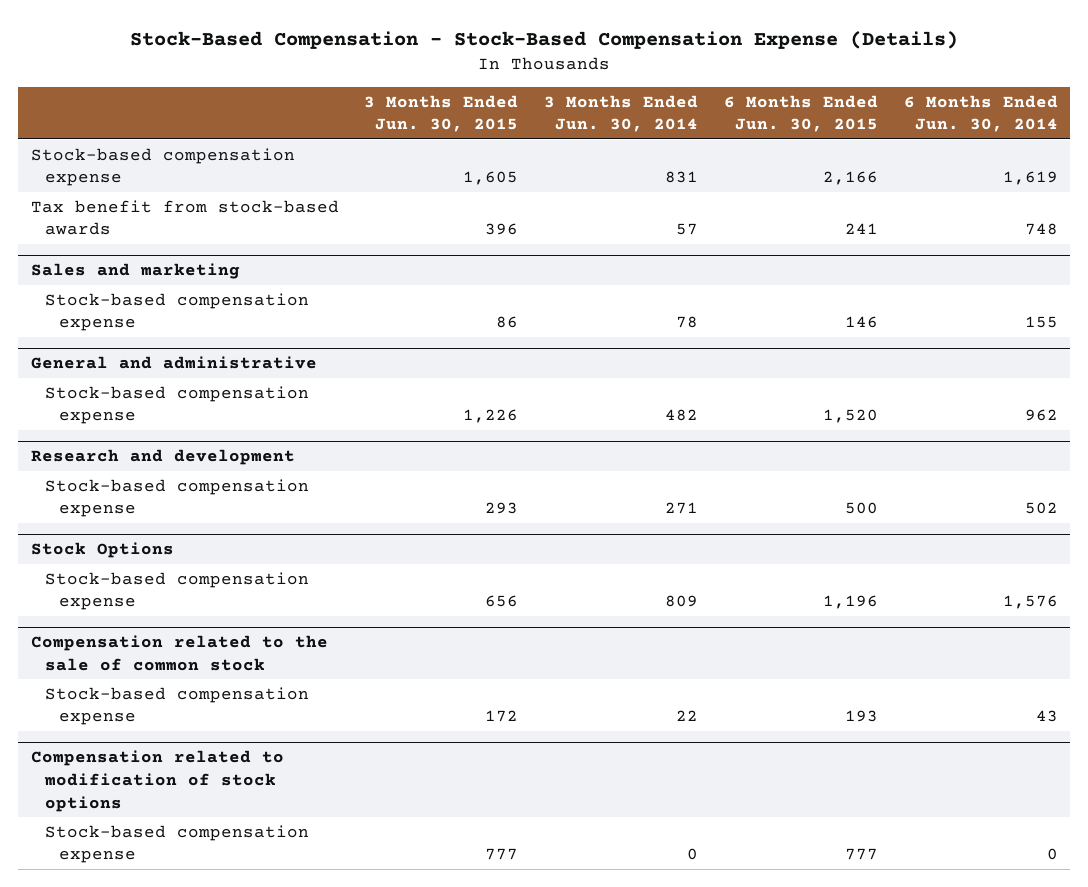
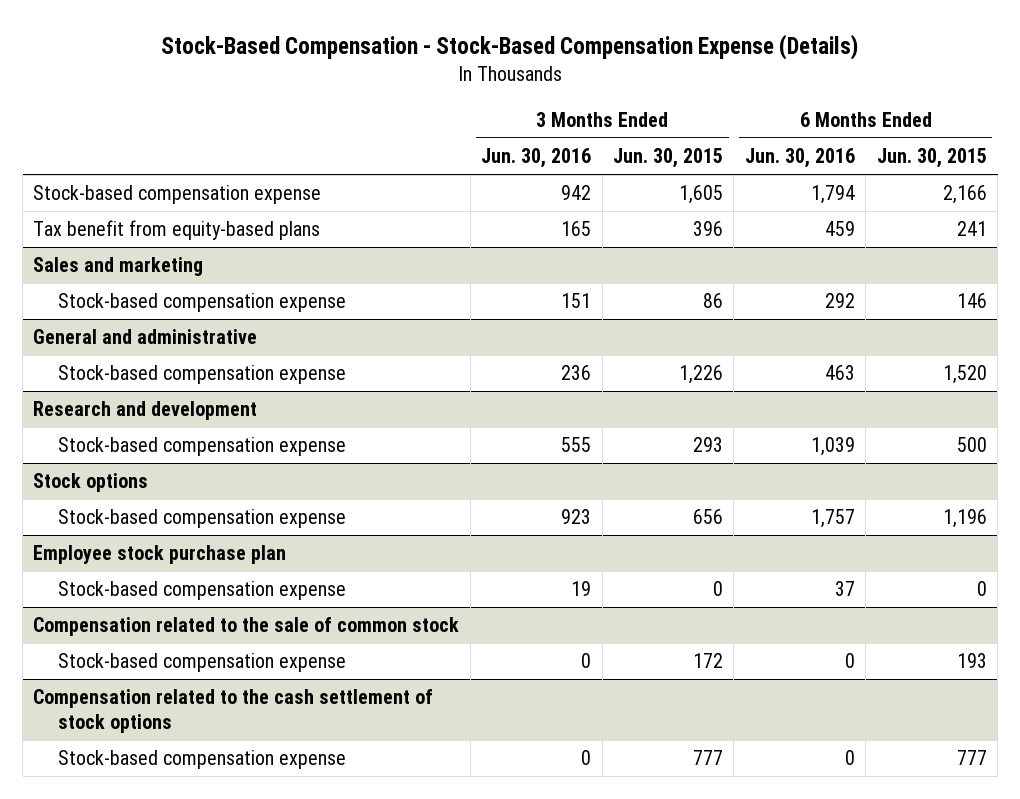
[544,94,699,133] 3 Months Ended Jun. 30, 2014 -> none
[903,94,1058,133] 6 Months Ended Jun. 30, 2014 -> none
none -> [481,148,592,169] Jun. 30, 2016
none -> [744,148,855,169] Jun. 30, 2016
[30,199,339,236] Tax benefit from stock-based awards -> [33,220,321,241] Tax benefit from equity-based plans
[30,542,174,559] Stock Options -> [33,473,149,493] Stock options
none -> [33,545,287,565] Employee stock purchase plan
none -> [58,581,347,601] Stock-based compensation expense
[30,750,284,812] Compensation related to modification of stock options -> [33,689,434,734] Compensation related to the cash settlement of stock options

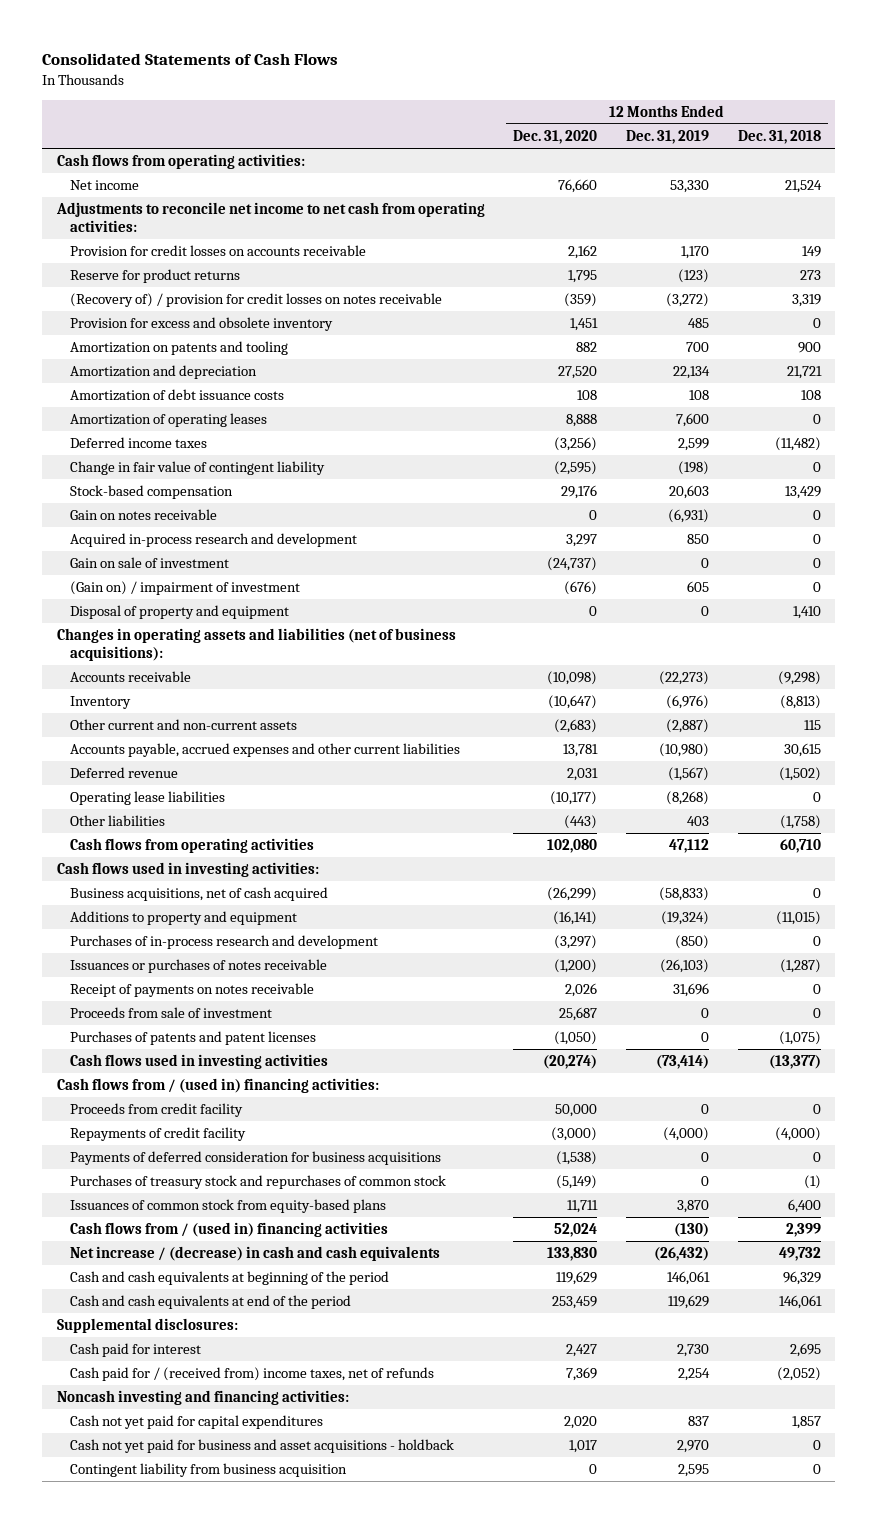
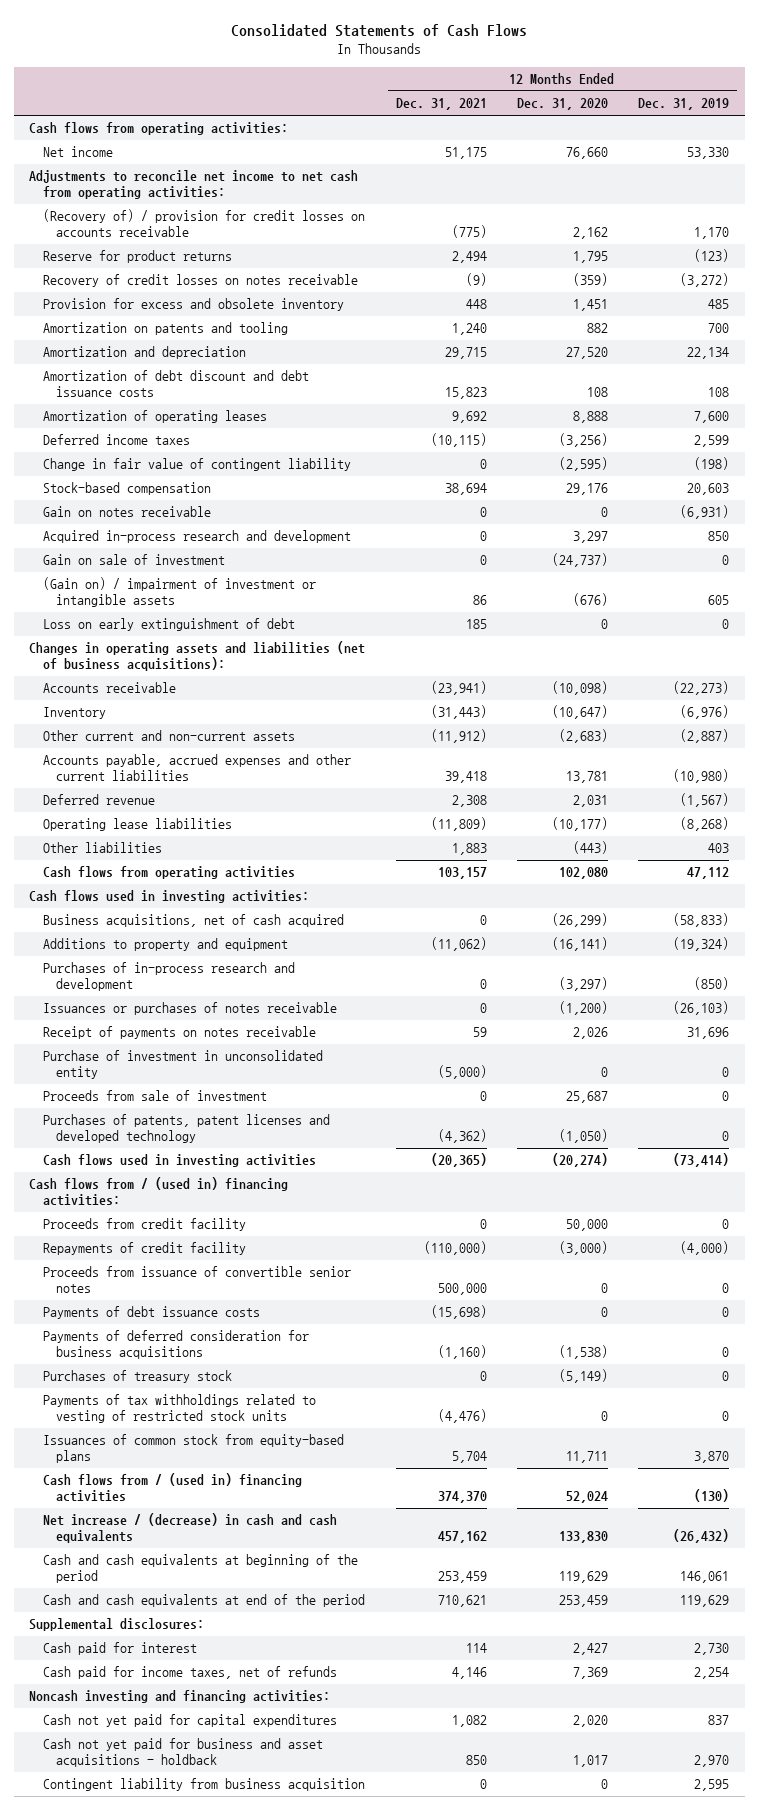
[737,130,821,145] Dec. 31, 2018 -> none
none -> [395,98,487,111] Dec. 31, 2021
[70,245,367,257] Provision for credit losses on accounts receivable -> [42,209,365,238] (Recovery of) / provision for credit losses on accounts receivable
[70,293,443,308] (Recovery of) / provision for credit losses on notes receivable -> [42,274,358,288] Recovery of credit losses on notes receivable
[70,389,285,402] Amortization of debt issuance costs -> [42,370,309,398] Amortization of debt discount and debt issuance costs
[70,605,290,620] Disposal of property and equipment -> none
[70,581,301,596] (Gain on) / impairment of investment -> [42,577,316,608] (Gain on) / impairment of investment or intangible assets
none -> [42,618,295,632] Loss on early extinguishment of debt
none -> [42,1050,323,1080] Purchase of investment in unconsolidated entity
[70,1031,317,1046] Purchases of patents and patent licenses -> [42,1114,330,1144] Purchases of patents, patent licenses and developed technology
none -> [42,1266,351,1294] Proceeds from issuance of convertible senior notes
none -> [42,1306,260,1320] Payments of debt issuance costs
[70,1175,447,1190] Purchases of treasury stock and repurchases of common stock -> [42,1370,232,1384] Purchases of treasury stock
none -> [42,1394,316,1424] Payments of tax withholdings related to vesting of restricted stock units
[70,1367,435,1382] Cash paid for / (received from) income taxes, net of refunds -> [42,1666,337,1680] Cash paid for income taxes, net of refunds

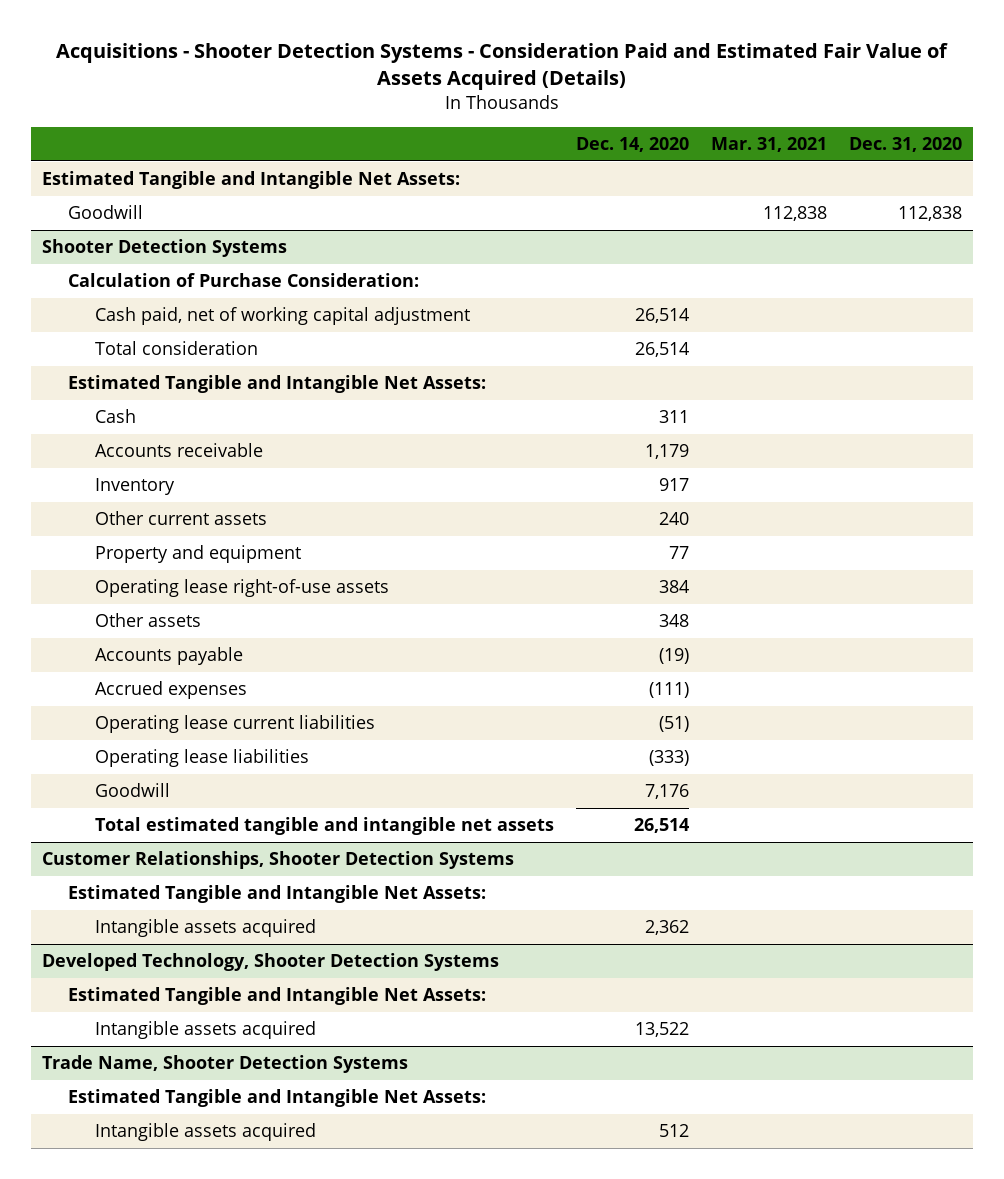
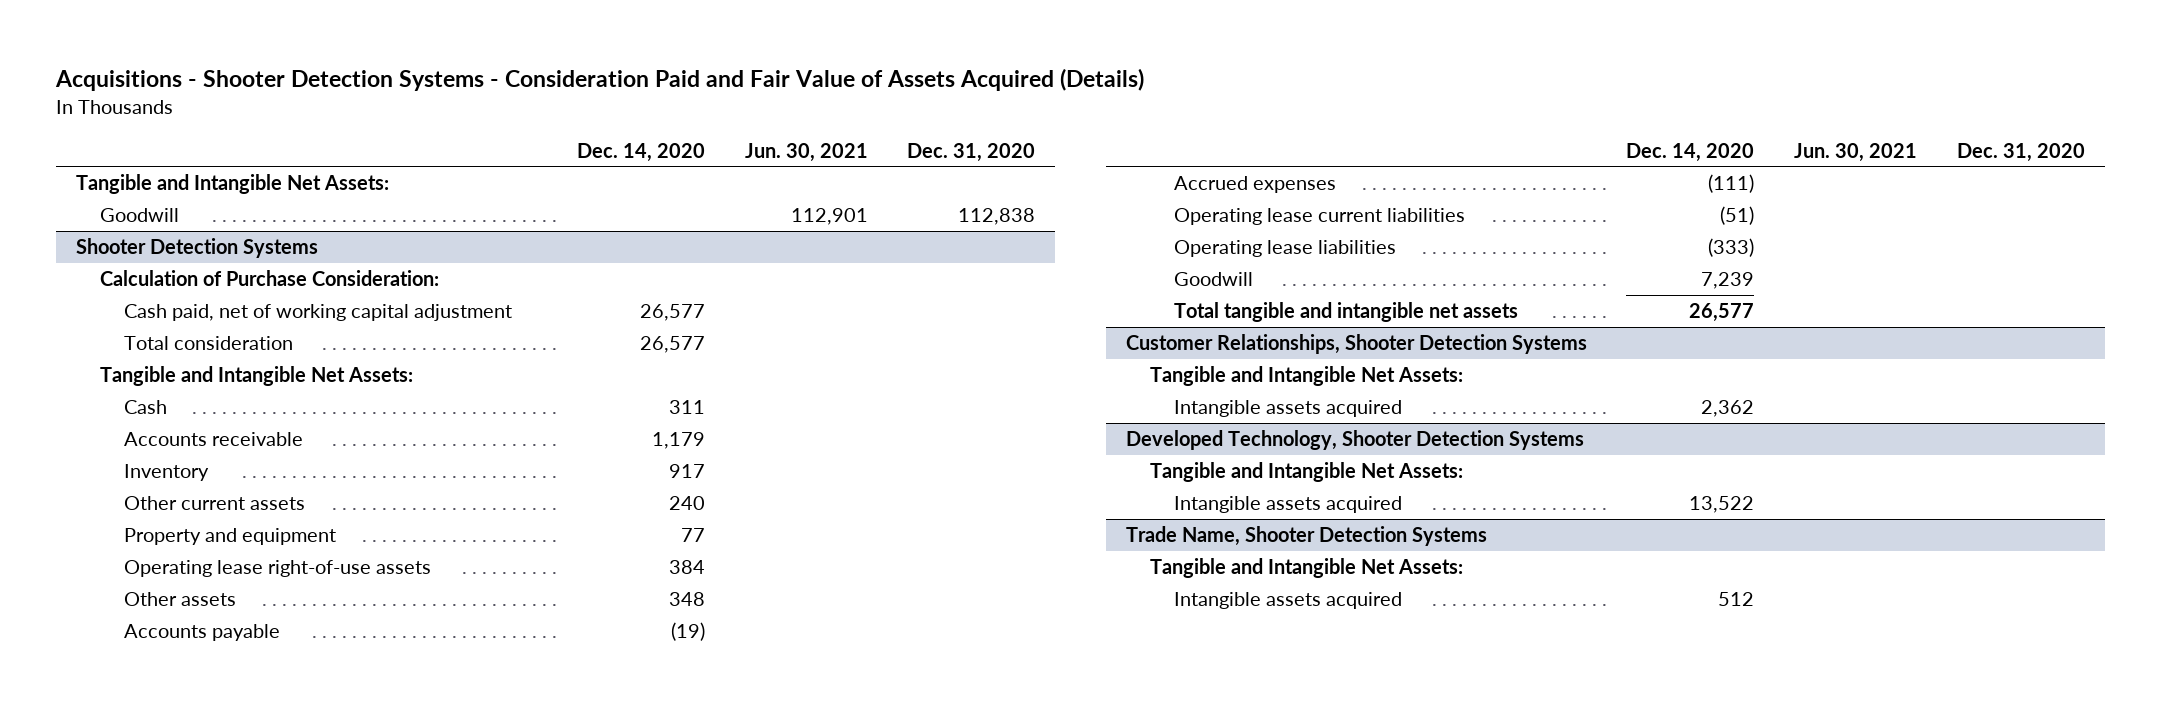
[55,43,948,91] Acquisitions - Shooter Detection Systems - Consideration Paid and Estimated Fair Value of Assets Acquired (Details) -> [54,68,1144,92] Acquisitions - Shooter Detection Systems - Consideration Paid and Fair Value of Assets Acquired (Details)
[710,136,827,152] Mar. 31, 2021 -> none
none -> [744,142,868,162] Jun. 30, 2021
[42,171,461,190] Estimated Tangible and Intangible Net Assets: -> [75,174,389,195] Tangible and Intangible Net Assets:
[634,308,689,324] 26,514 -> [639,304,705,322] 26,577
[634,342,689,358] 26,514 -> [639,336,705,354] 26,577
[68,375,487,394] Estimated Tangible and Intangible Net Assets: -> [99,366,413,387] Tangible and Intangible Net Assets:
[644,784,689,800] 7,176 -> [1701,272,1755,290] 7,239
[94,817,554,836] Total estimated tangible and intangible net assets -> [1173,302,1518,323] Total tangible and intangible net assets
[633,818,689,834] 26,514 -> [1689,303,1755,323] 26,577
[68,885,487,904] Estimated Tangible and Intangible Net Assets: -> [1149,366,1463,387] Tangible and Intangible Net Assets:
[68,987,487,1006] Estimated Tangible and Intangible Net Assets: -> [1149,462,1463,483] Tangible and Intangible Net Assets:
[68,1089,487,1108] Estimated Tangible and Intangible Net Assets: -> [1149,558,1463,579] Tangible and Intangible Net Assets:

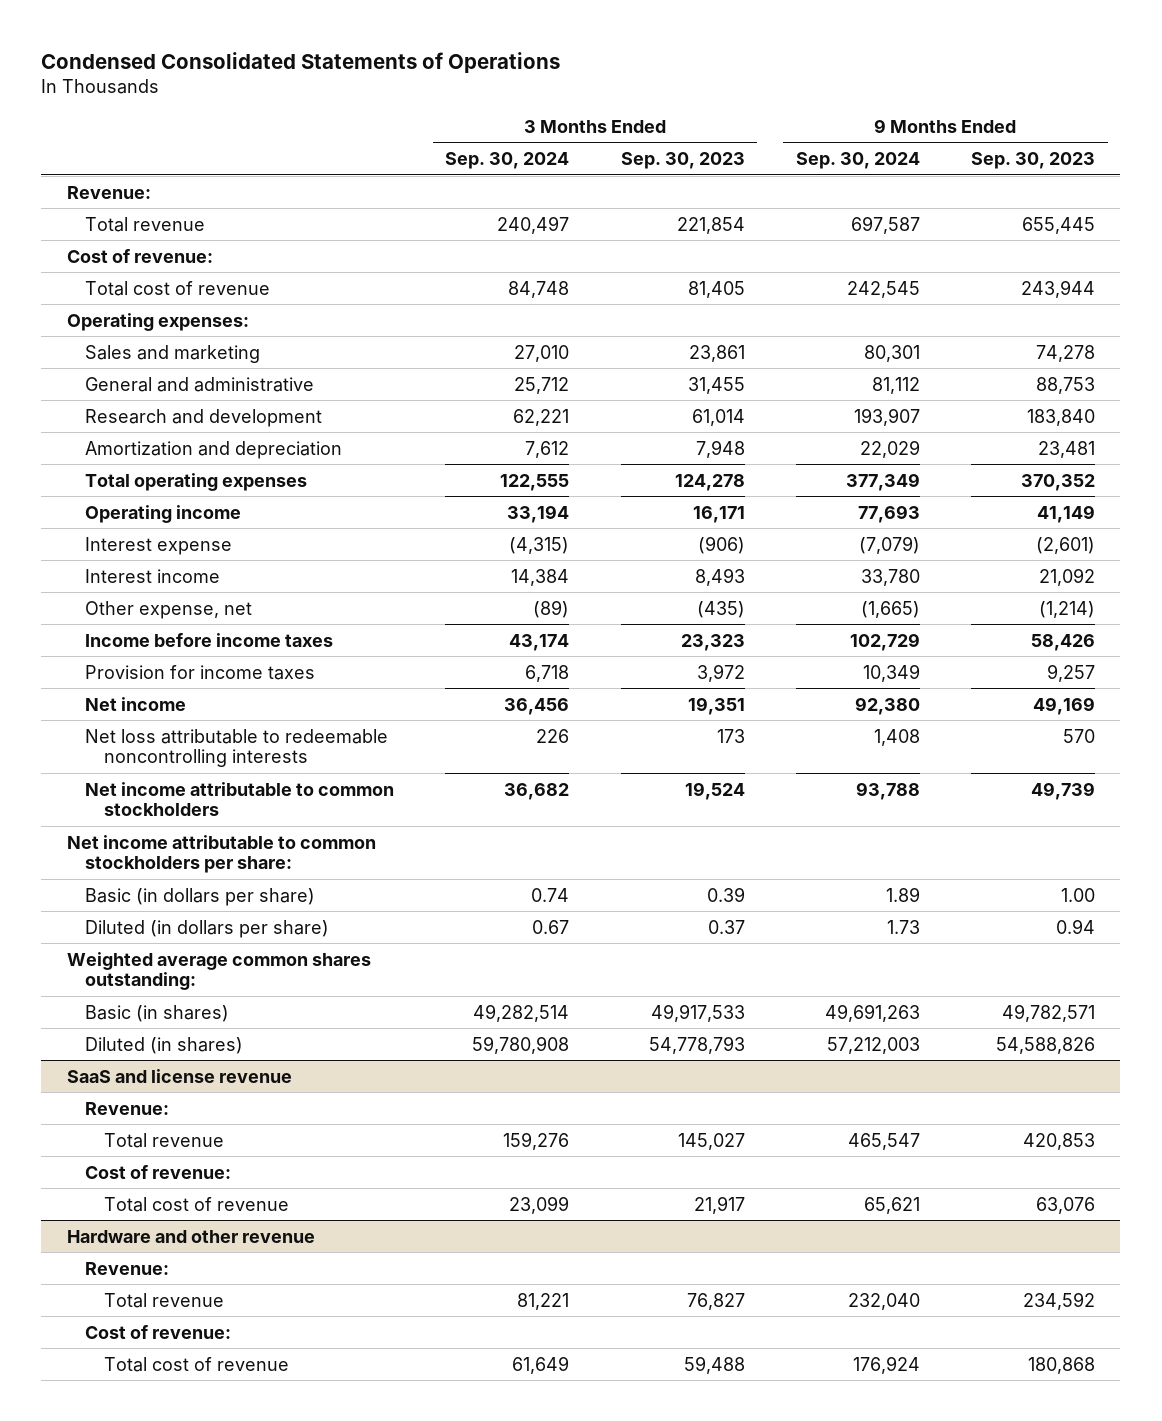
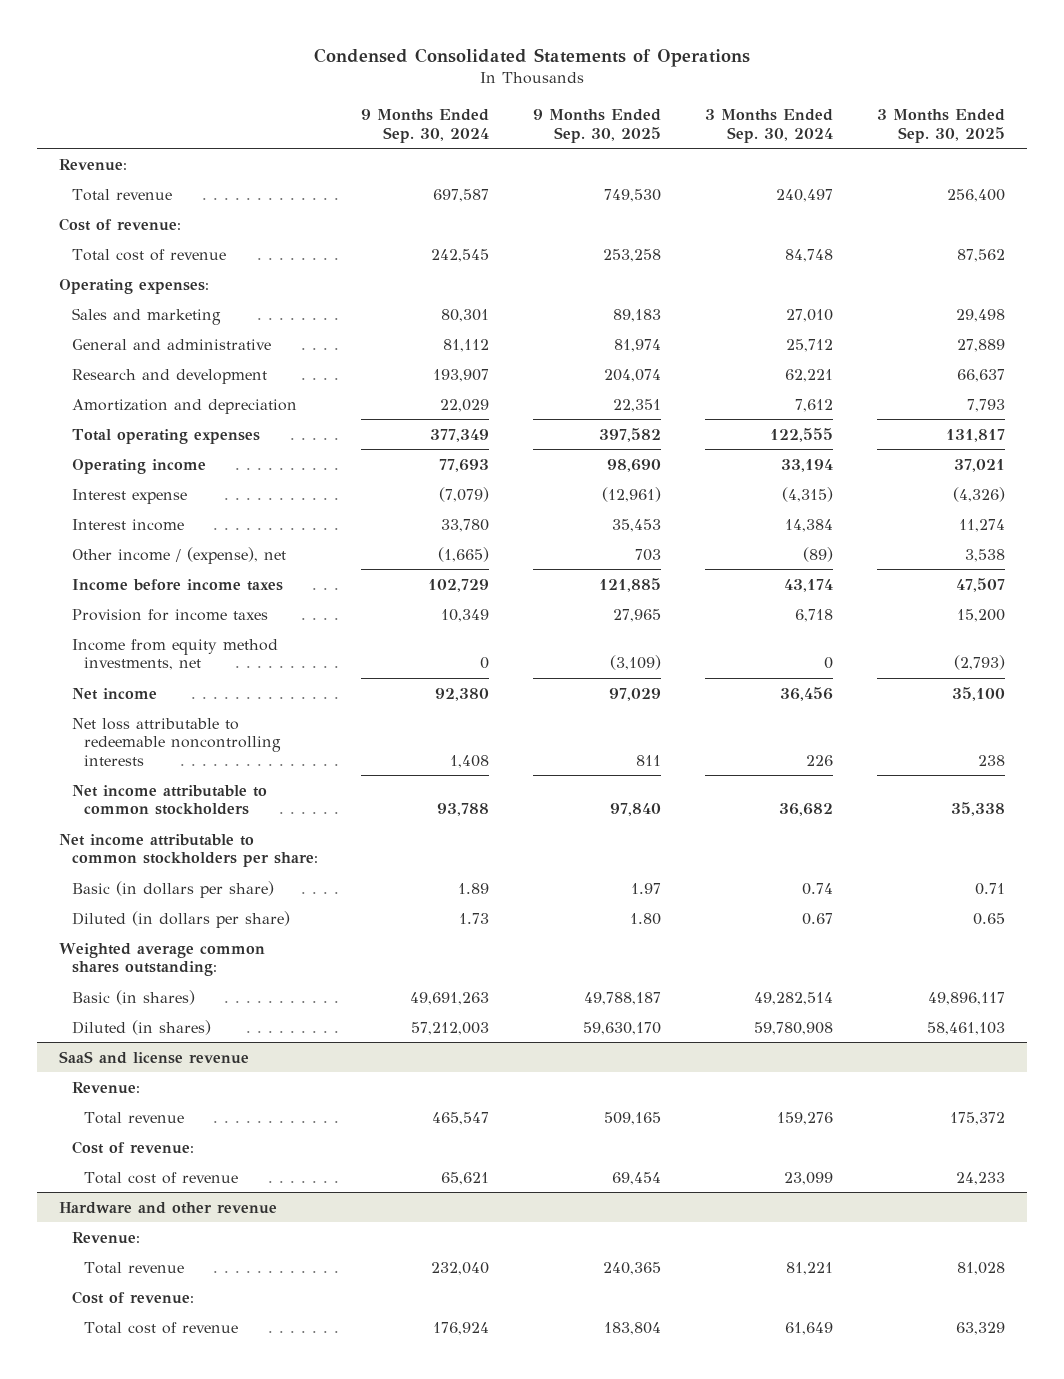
[620,152,745,170] Sep. 30, 2023 -> none
[970,152,1095,170] Sep. 30, 2023 -> none
none -> [533,109,662,143] 9 Months Ended Sep. 30, 2025
none -> [876,109,1005,143] 3 Months Ended Sep. 30, 2025
[85,600,253,619] Other expense, net -> [71,546,286,564] Other income / (expense), net
none -> [71,638,278,671] Income from equity method investments, net

